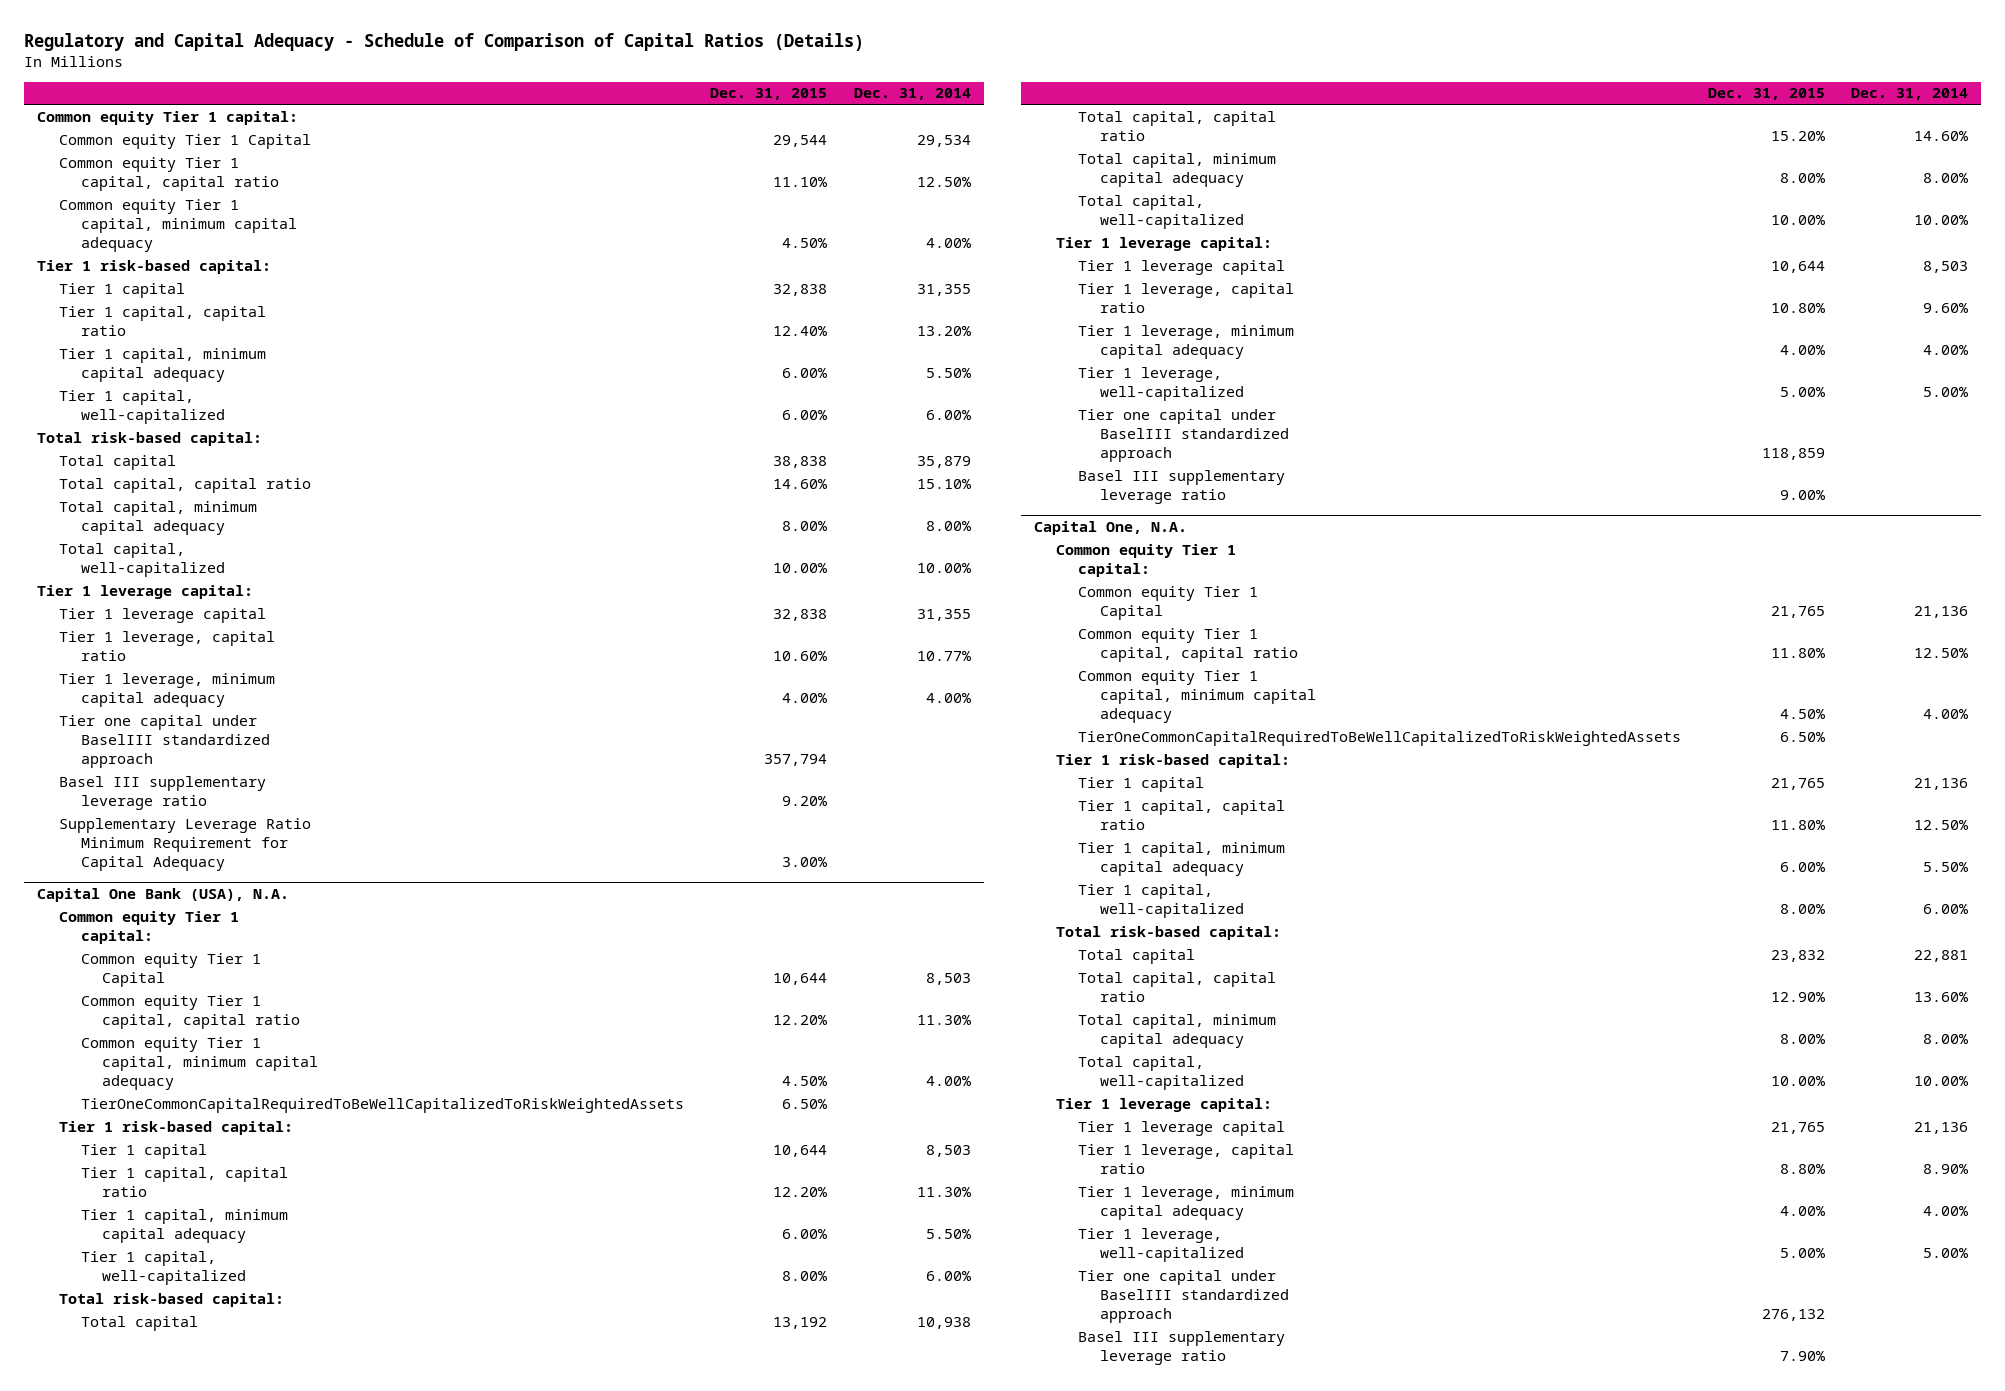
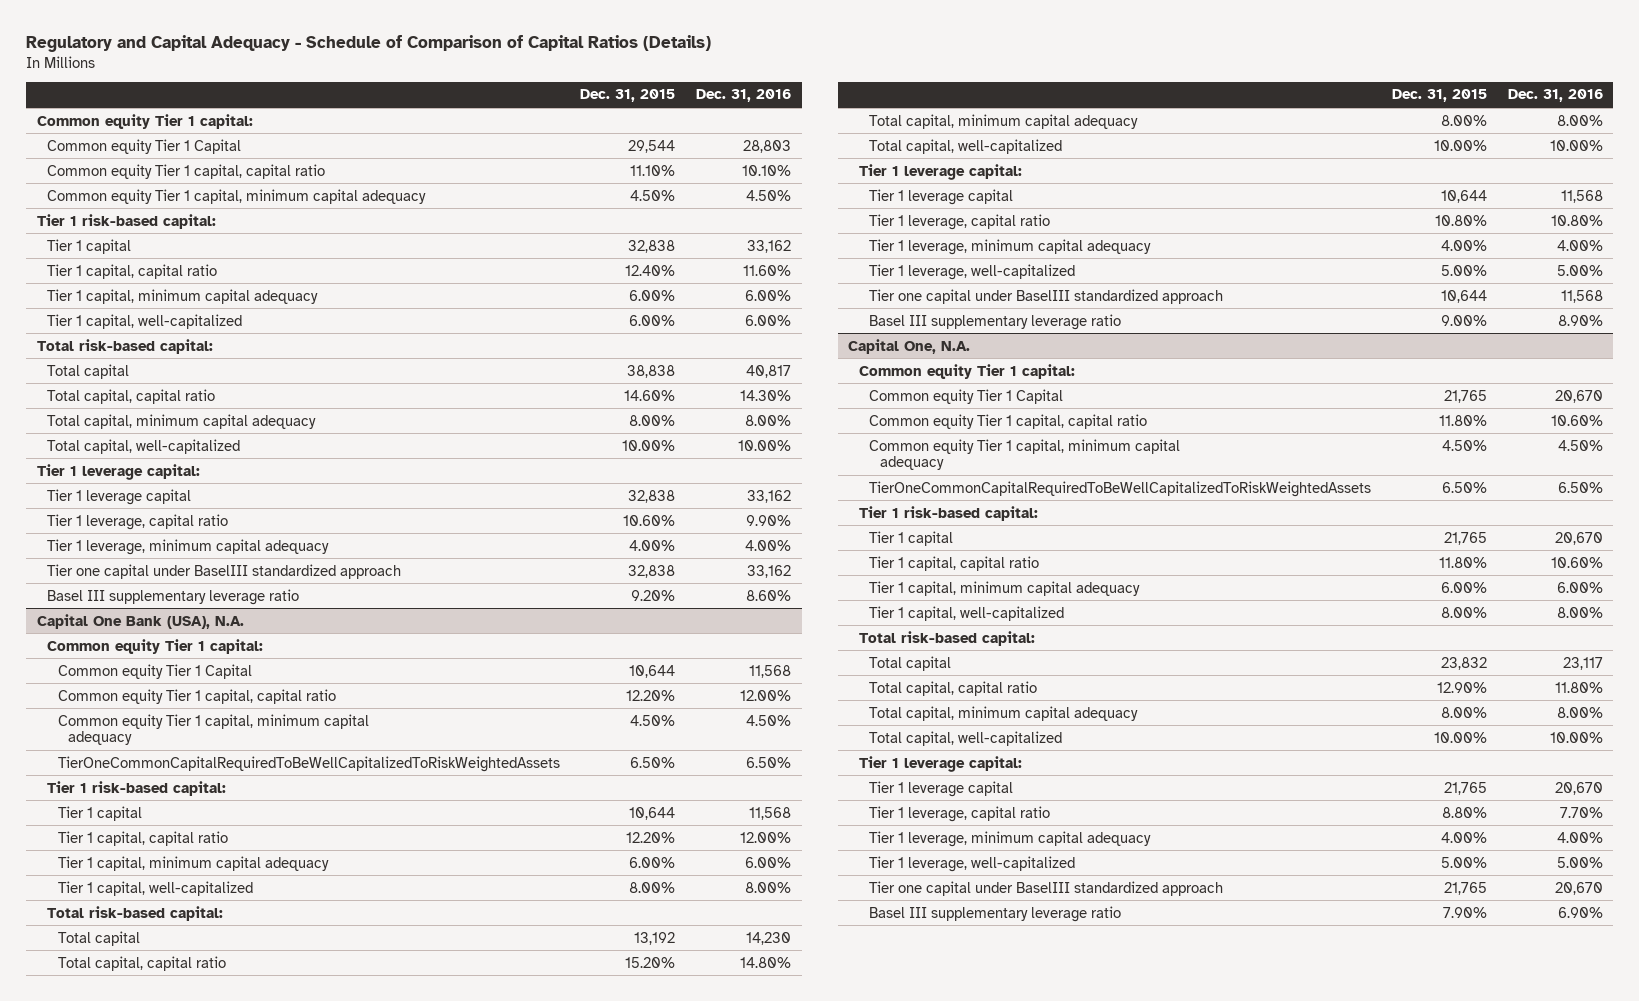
[853,88,971,101] Dec. 31, 2014 -> none
none -> [696,89,792,103] Dec. 31, 2016
[764,753,828,766] 357,794 -> [628,564,676,578] 32,838
[58,817,311,871] Supplementary Leverage Ratio Minimum Requirement for Capital Adequacy -> none
[1761,447,1825,460] 118,859 -> [1441,289,1488,303] 10,644
[1761,1308,1825,1321] 276,132 -> [1444,881,1488,895] 21,765

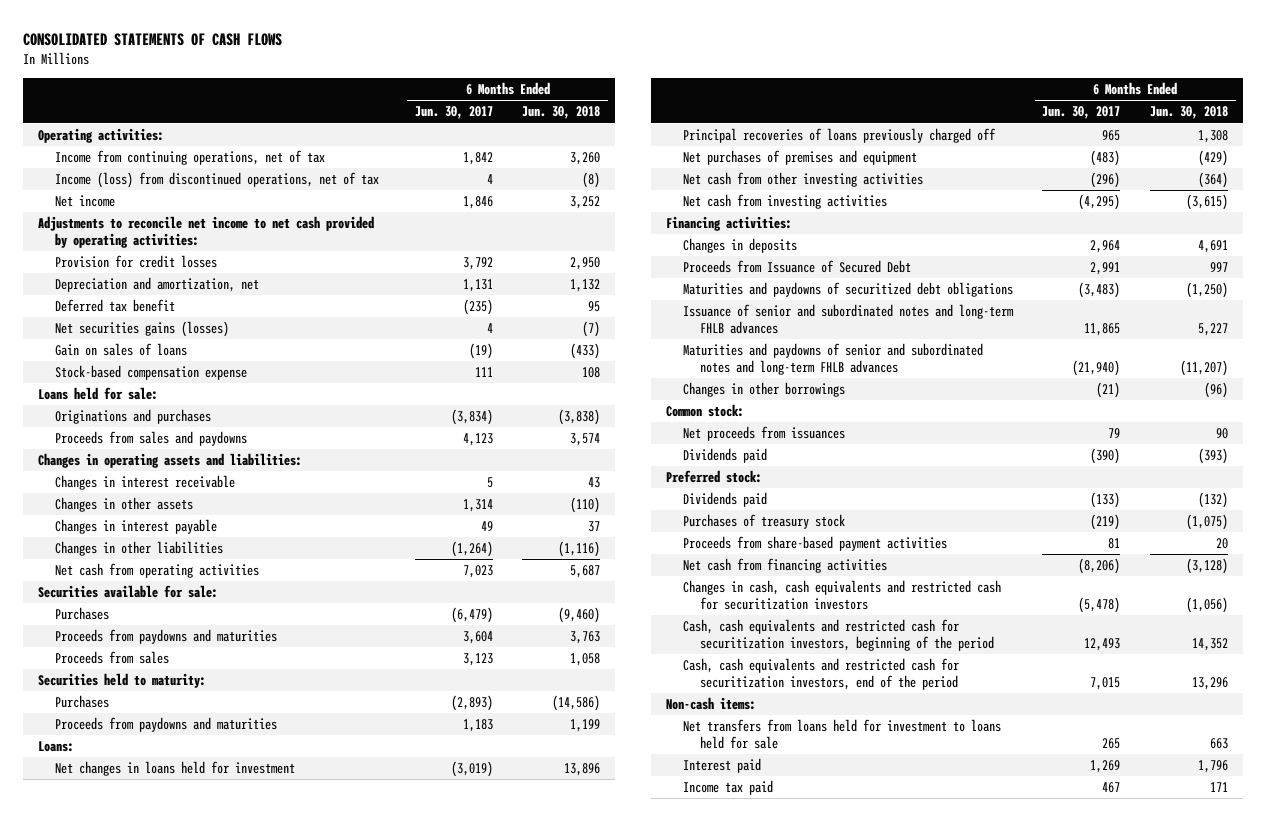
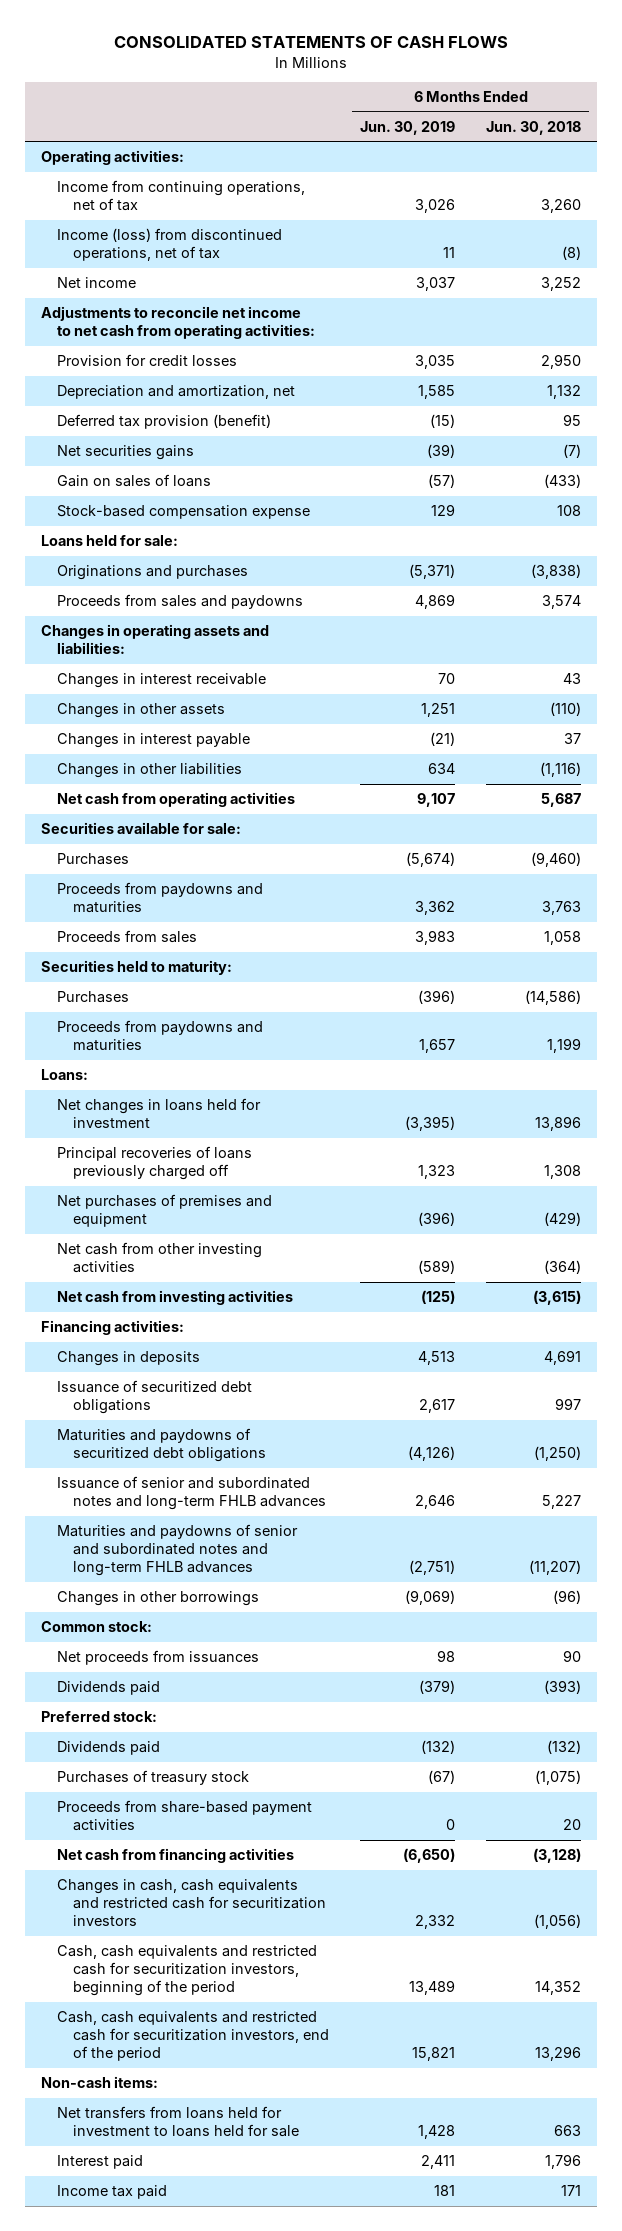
[414,106,493,120] Jun. 30, 2017 -> none
none -> [360,120,456,135] Jun. 30, 2019
[37,216,374,248] Adjustments to reconcile net income to net cash provided by operating activities: -> [41,306,316,340] Adjustments to reconcile net income to net cash from operating activities:
[54,299,175,313] Deferred tax benefit -> [57,414,272,430] Deferred tax provision (benefit)
[54,321,229,338] Net securities gains (losses) -> [57,445,195,461] Net securities gains
[682,260,911,274] Proceeds from Issuance of Secured Debt -> [57,1380,253,1415] Issuance of securitized debt obligations

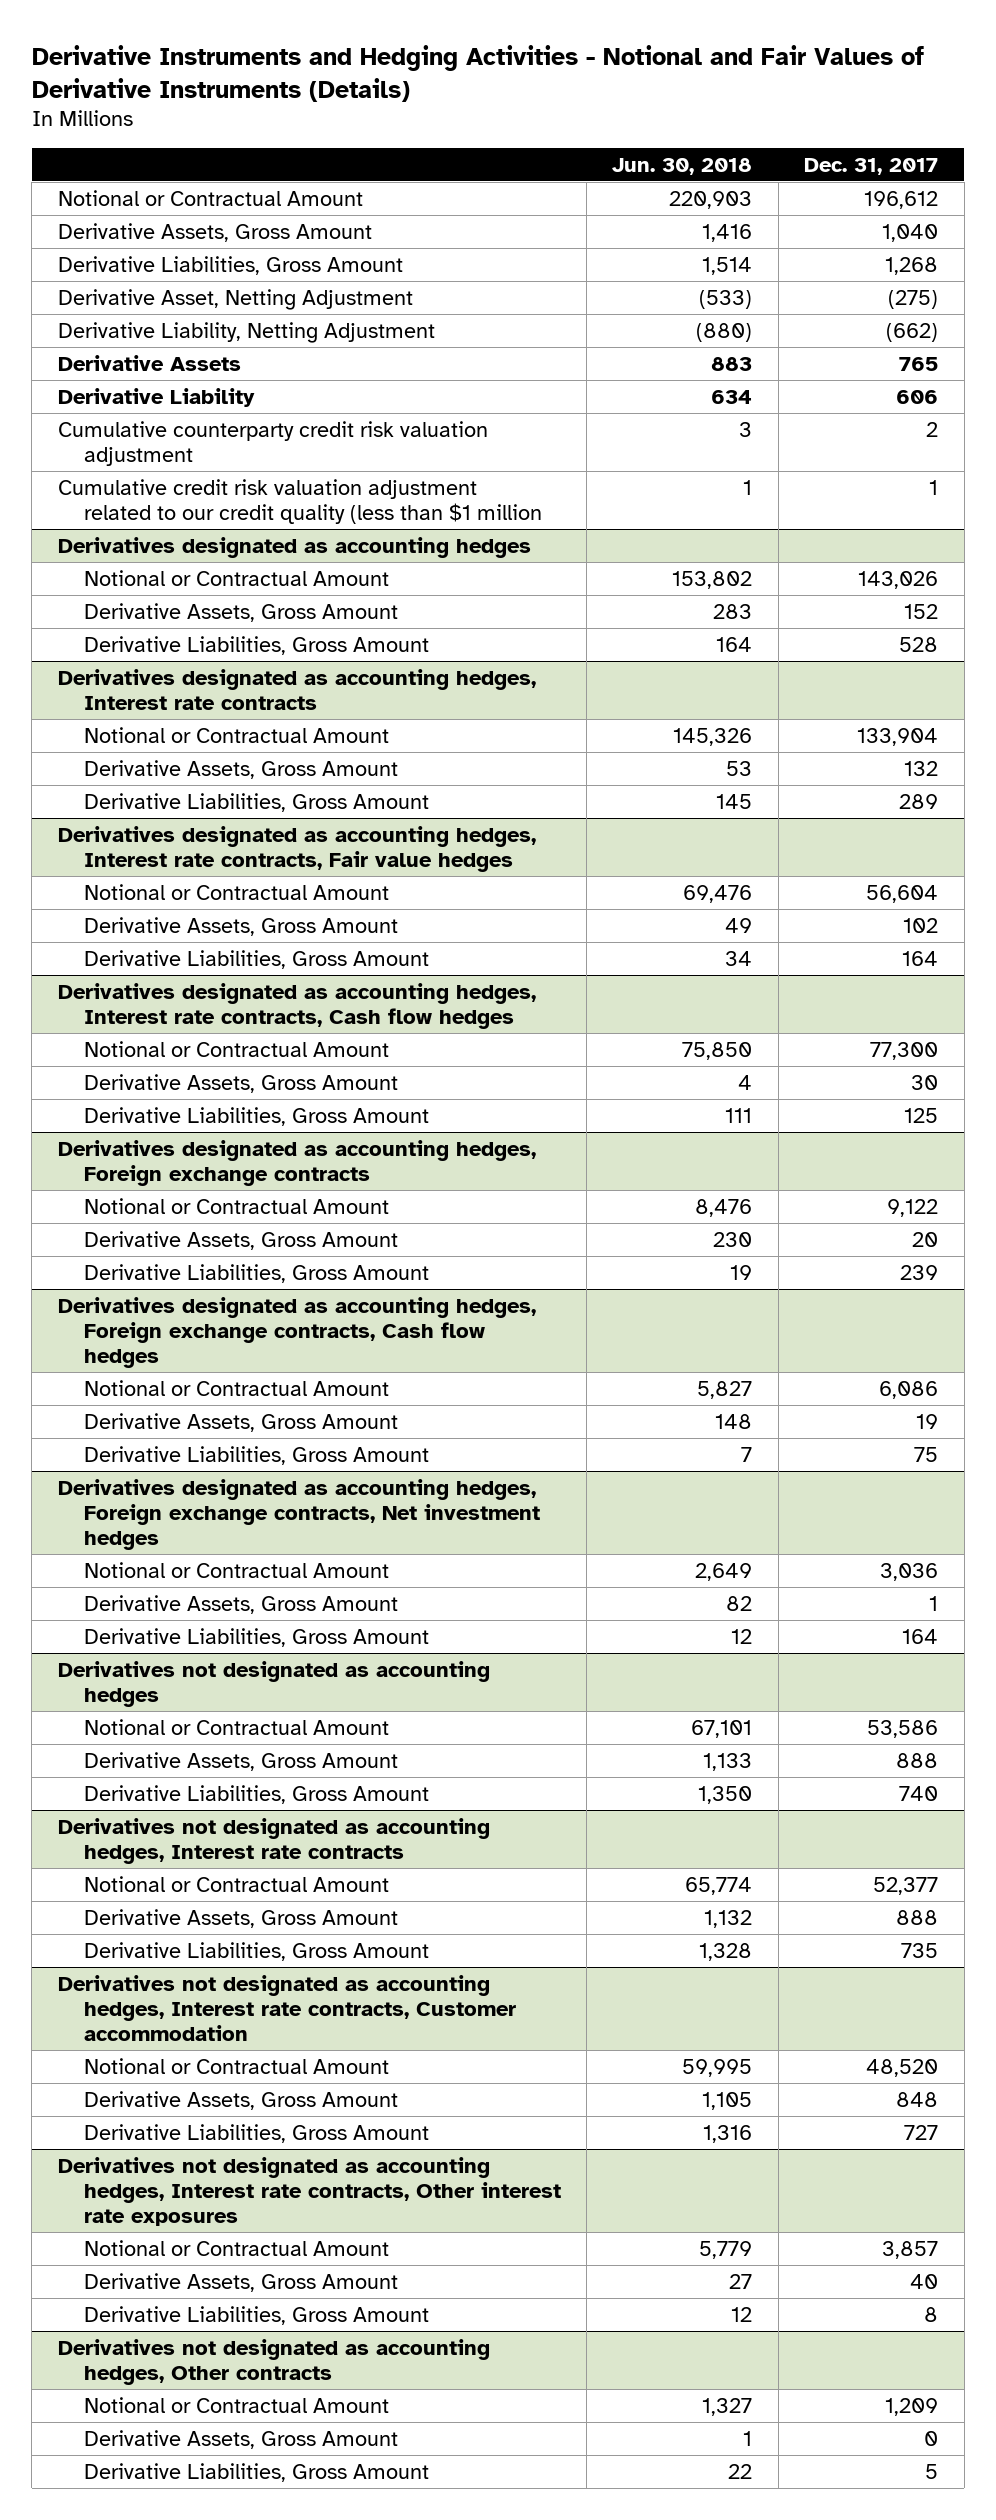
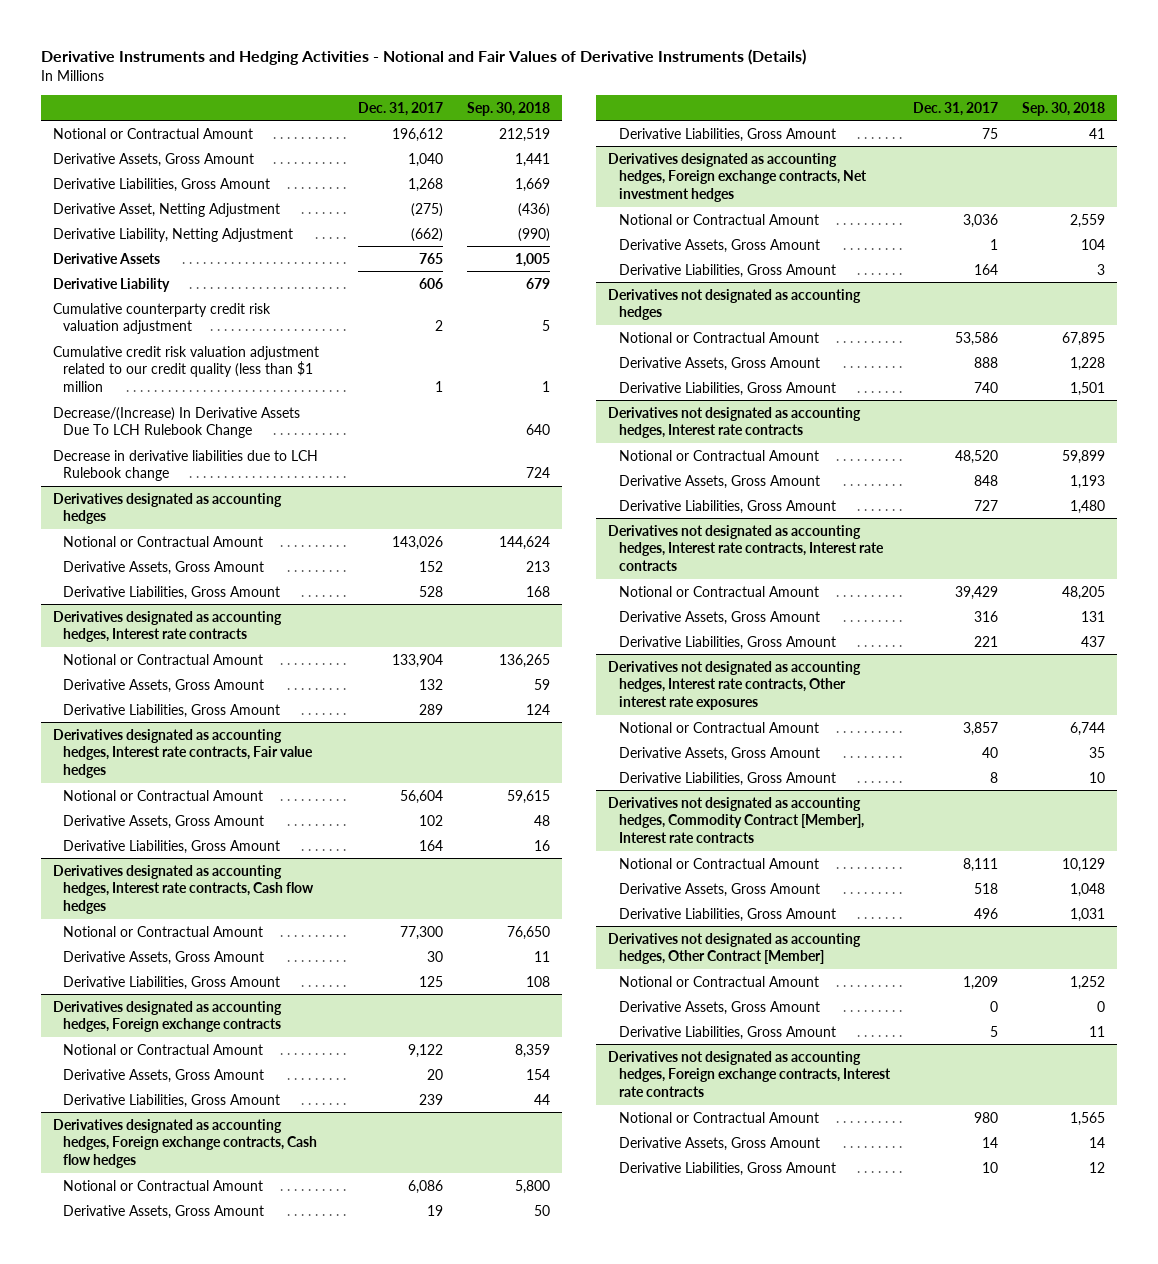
[612,157,753,175] Jun. 30, 2018 -> none
none -> [466,101,550,116] Sep. 30, 2018
none -> [52,406,300,439] Decrease/(Increase) In Derivative Assets Due To LCH Rulebook Change
none -> [52,449,318,482] Decrease in derivative liabilities due to LCH Rulebook change
[83,1875,389,1892] Notional or Contractual Amount -> none
[83,1908,398,1928] Derivative Assets, Gross Amount -> none
[83,1941,429,1961] Derivative Liabilities, Gross Amount -> none
[57,1974,516,2041] Derivatives not designated as accounting hedges, Interest rate contracts, Customer accommodation -> none
none -> [608,524,884,572] Derivatives not designated as accounting hedges, Interest rate contracts, Interest rate contracts
none -> [618,585,819,597] Notional or Contractual Amount
none -> [618,610,820,625] Derivative Assets, Gross Amount
none -> [618,635,836,650] Derivative Liabilities, Gross Amount
none -> [608,796,864,844] Derivatives not designated as accounting hedges, Commodity Contract [Member], Interest rate contracts
none -> [618,857,819,869] Notional or Contractual Amount
none -> [618,882,820,897] Derivative Assets, Gross Amount
none -> [618,907,836,922] Derivative Liabilities, Gross Amount
[57,2338,490,2385] Derivatives not designated as accounting hedges, Other contracts -> [608,932,862,965] Derivatives not designated as accounting hedges, Other Contract [Member]
none -> [608,1050,891,1098] Derivatives not designated as accounting hedges, Foreign exchange contracts, Interest rate contracts
none -> [618,1111,819,1123] Notional or Contractual Amount
none -> [618,1136,820,1151] Derivative Assets, Gross Amount
none -> [618,1161,836,1176] Derivative Liabilities, Gross Amount

